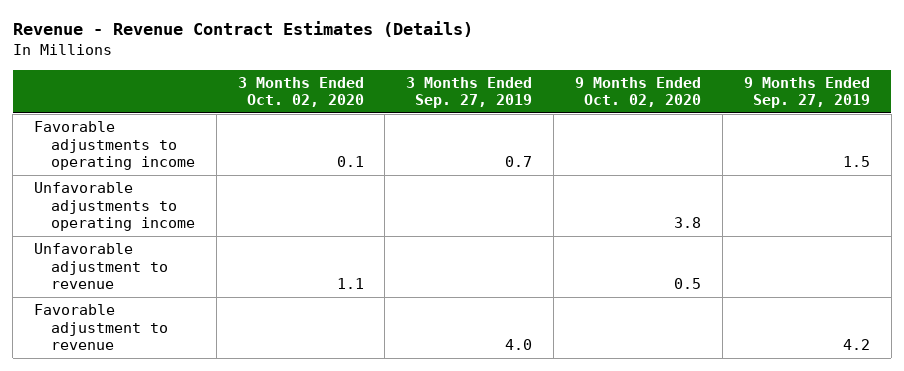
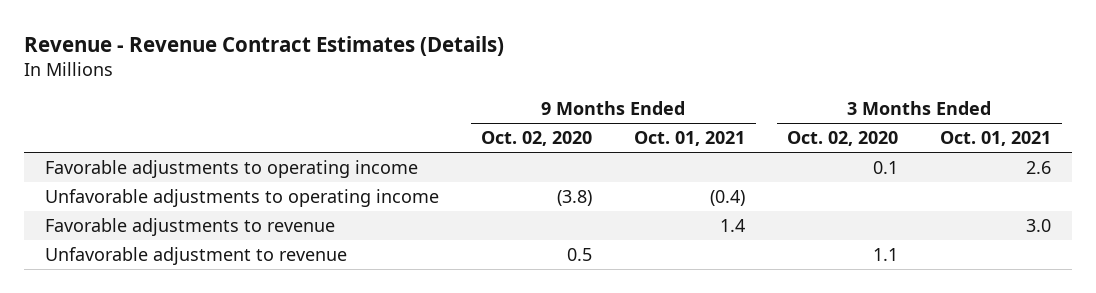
[406,76,533,109] 3 Months Ended Sep. 27, 2019 -> none
[743,76,870,109] 9 Months Ended Sep. 27, 2019 -> none
none -> [634,131,746,147] Oct. 01, 2021
none -> [940,131,1052,147] Oct. 01, 2021
[674,217,702,229] 3.8 -> [557,190,593,207] (3.8)
none -> [45,218,336,237] Favorable adjustments to revenue
[34,304,168,351] Favorable adjustment to revenue -> none

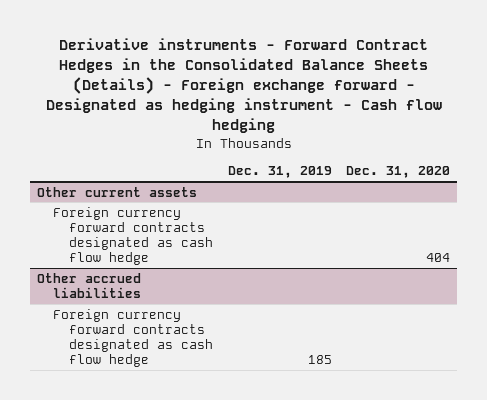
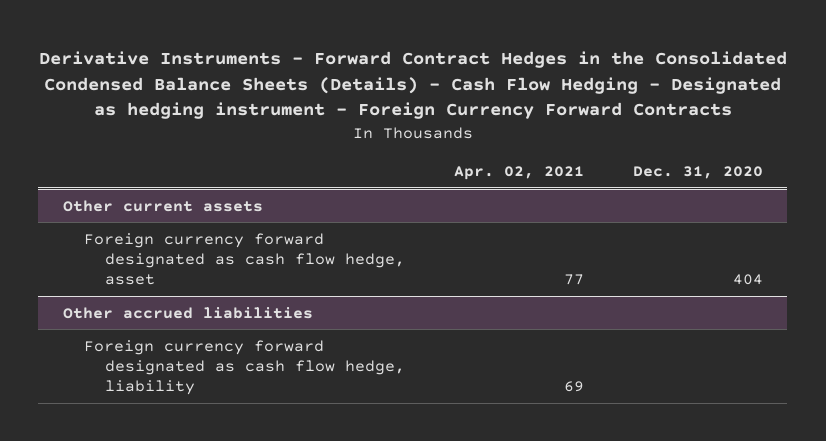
[45,38,442,134] Derivative instruments - Forward Contract Hedges in the Consolidated Balance Sheets (Details) - Foreign exchange forward - Designated as hedging instrument - Cash flow hedging -> [38,50,787,120] Derivative Instruments - Forward Contract Hedges in the Consolidated Condensed Balance Sheets (Details) - Cash Flow Hedging - Designated as hedging instrument - Foreign Currency Forward Contracts
[227,166,332,179] Dec. 31, 2019 -> none
none -> [453,166,584,181] Apr. 02, 2021
[53,206,214,266] Foreign currency forward contracts designated as cash flow hedge -> [83,232,405,286] Foreign currency forward designated as cash flow hedge, asset
[53,308,214,368] Foreign currency forward contracts designated as cash flow hedge -> [83,339,405,396] Foreign currency forward designated as cash flow hedge, liability

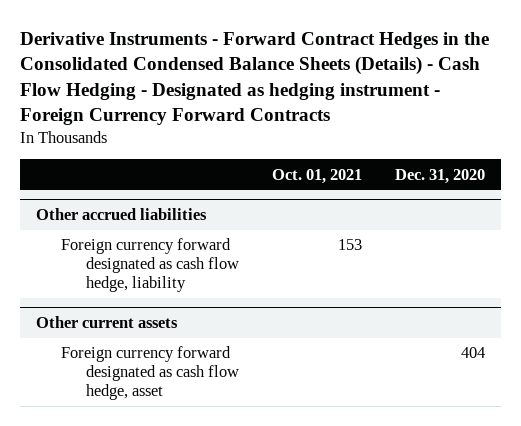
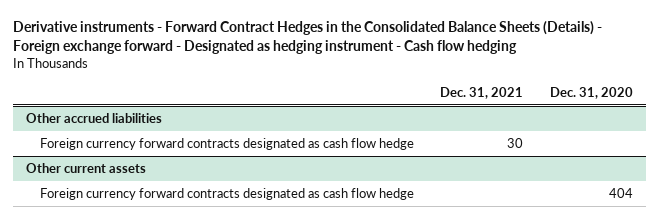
[19,31,489,125] Derivative Instruments - Forward Contract Hedges in the Consolidated Condensed Balance Sheets (Details) - Cash Flow Hedging - Designated as hedging instrument - Foreign Currency Forward Contracts -> [13,21,603,55] Derivative instruments - Forward Contract Hedges in the Consolidated Balance Sheets (Details) - Foreign exchange forward - Designated as hedging instrument - Cash flow hedging
[271,168,362,184] Oct. 01, 2021 -> none
none -> [440,87,524,100] Dec. 31, 2021
[60,238,239,292] Foreign currency forward designated as cash flow hedge, liability -> [39,137,414,150] Foreign currency forward contracts designated as cash flow hedge
[60,346,239,400] Foreign currency forward designated as cash flow hedge, asset -> [39,187,414,200] Foreign currency forward contracts designated as cash flow hedge

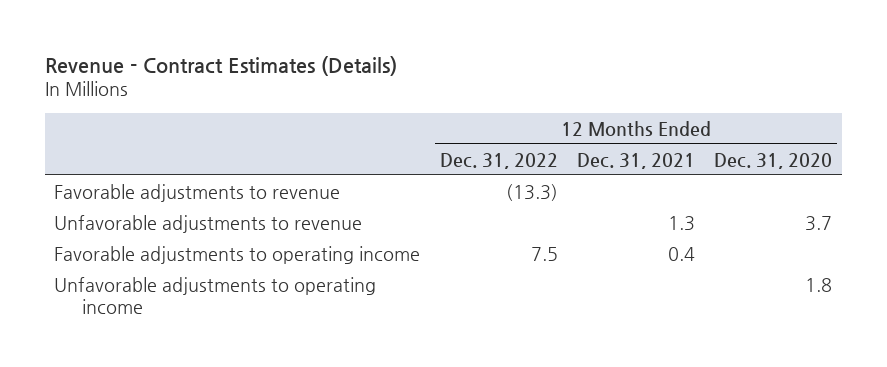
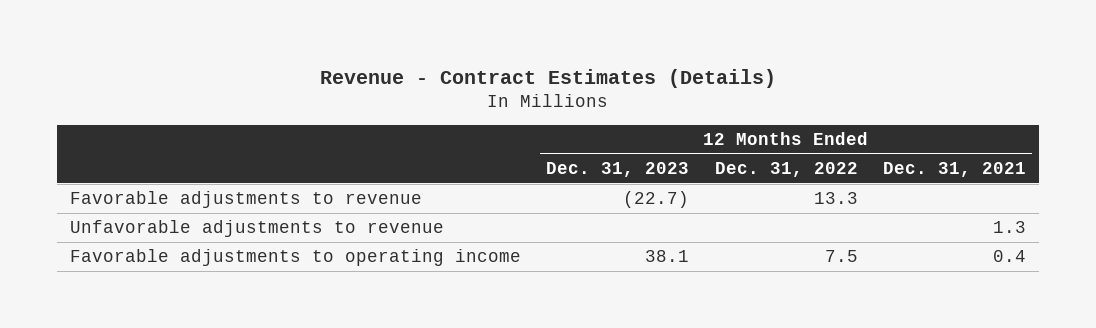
[714,152,833,169] Dec. 31, 2020 -> none
none -> [546,161,690,177] Dec. 31, 2023
[505,183,558,201] (13.3) -> [813,192,858,205] 13.3
[54,276,377,314] Unfavorable adjustments to operating income -> none

